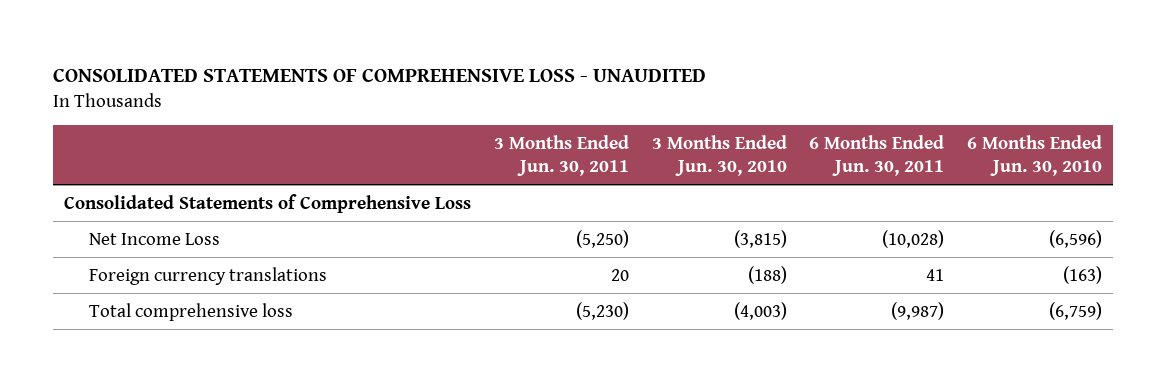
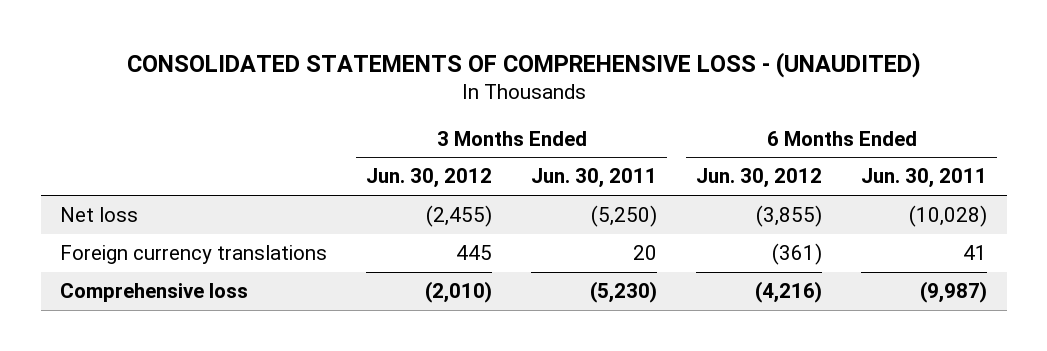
[53,68,707,82] CONSOLIDATED STATEMENTS OF COMPREHENSIVE LOSS - UNAUDITED -> [126,52,921,79] CONSOLIDATED STATEMENTS OF COMPREHENSIVE LOSS - (UNAUDITED)
[651,134,787,177] 3 Months Ended Jun. 30, 2010 -> none
[966,134,1102,177] 6 Months Ended Jun. 30, 2010 -> none
none -> [366,168,493,189] Jun. 30, 2012
none -> [696,168,823,189] Jun. 30, 2012
[64,193,472,213] Consolidated Statements of Comprehensive Loss -> none
[89,232,221,245] Net Income Loss -> [60,207,139,223] Net loss
[89,302,294,321] Total comprehensive loss -> [60,283,249,303] Comprehensive loss

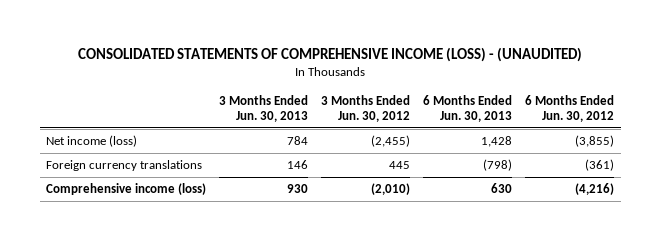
[126,52,921,79] CONSOLIDATED STATEMENTS OF COMPREHENSIVE LOSS - (UNAUDITED) -> [78,47,583,63] CONSOLIDATED STATEMENTS OF COMPREHENSIVE INCOME (LOSS) - (UNAUDITED)
[531,168,658,189] Jun. 30, 2011 -> none
[861,168,988,189] Jun. 30, 2011 -> none
none -> [219,95,309,122] 3 Months Ended Jun. 30, 2013
none -> [423,95,513,122] 6 Months Ended Jun. 30, 2013
[60,207,139,223] Net loss -> [46,135,138,148] Net income (loss)
[60,283,249,303] Comprehensive loss -> [46,183,207,196] Comprehensive income (loss)

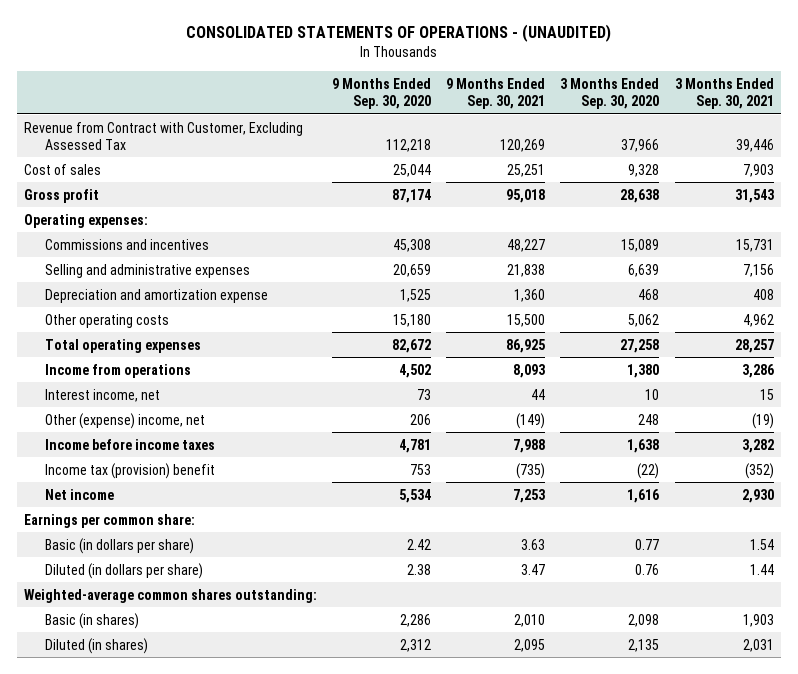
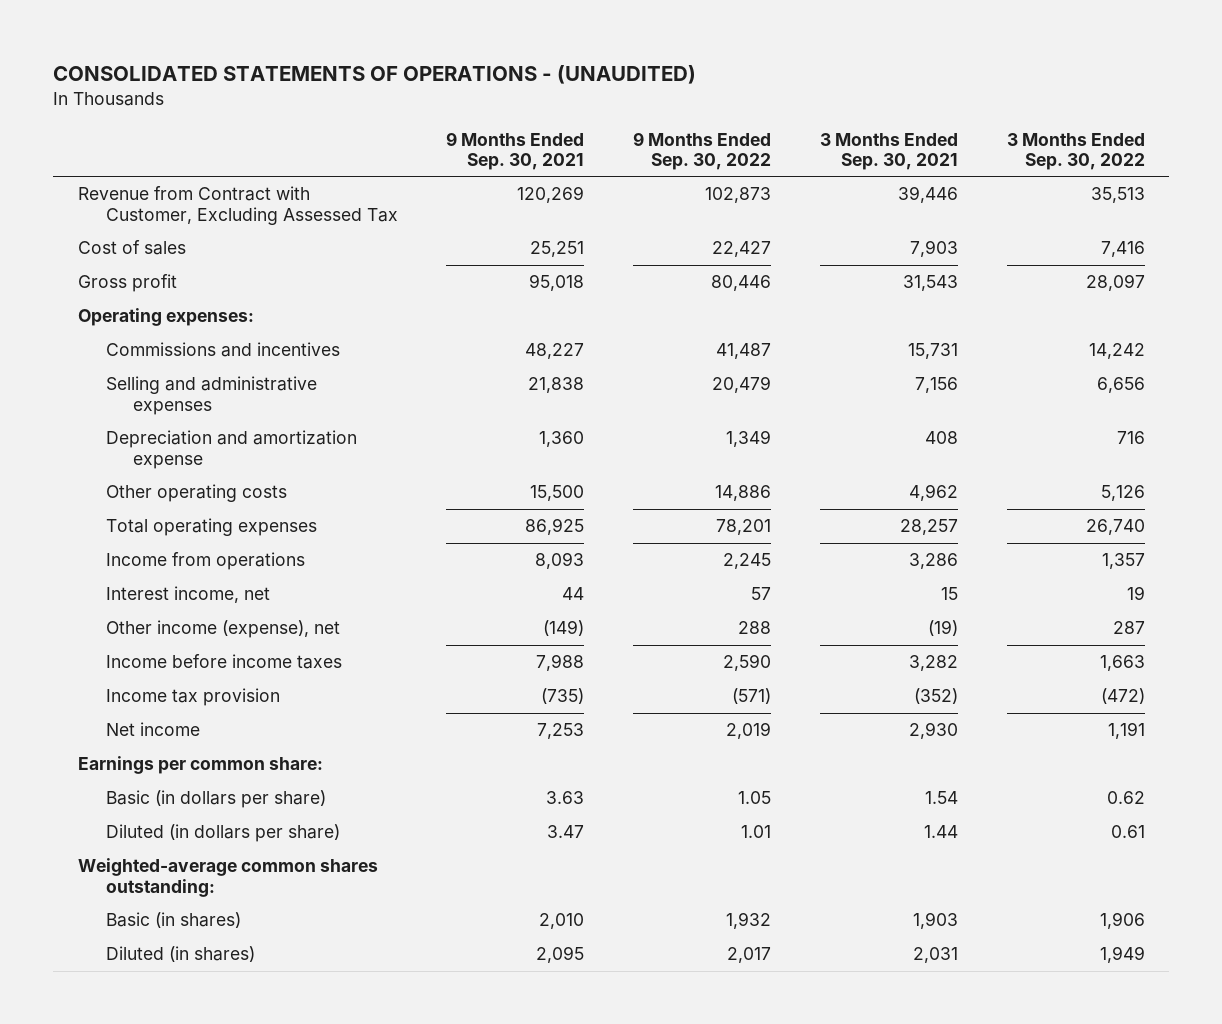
[332,77,432,109] 9 Months Ended Sep. 30, 2020 -> none
[560,77,660,109] 3 Months Ended Sep. 30, 2020 -> none
none -> [633,131,772,171] 9 Months Ended Sep. 30, 2022
none -> [1006,132,1145,171] 3 Months Ended Sep. 30, 2022
[45,412,206,429] Other (expense) income, net -> [105,620,340,639] Other income (expense), net
[45,462,216,479] Income tax (provision) benefit -> [105,688,280,707] Income tax provision

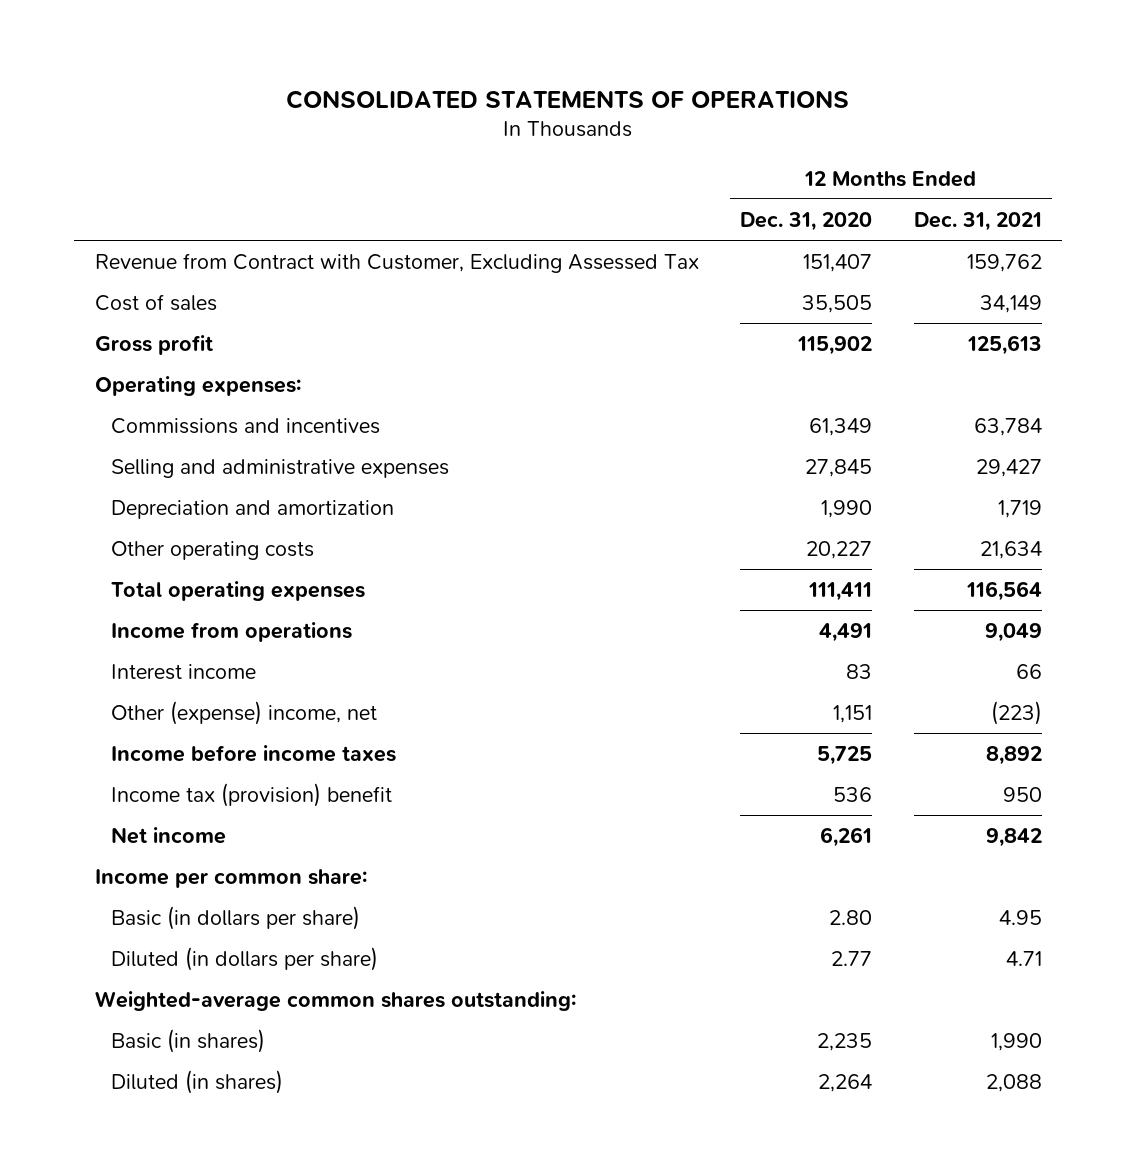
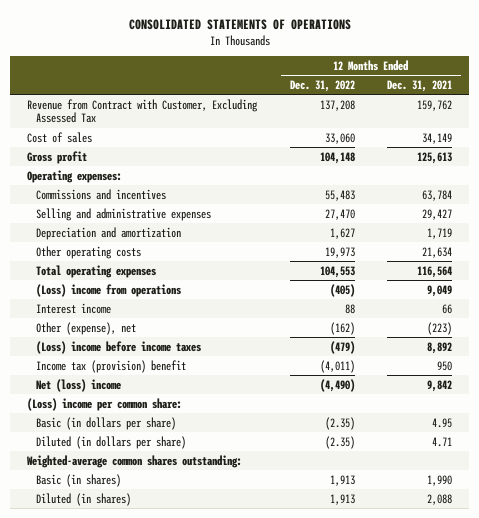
[740,211,873,231] Dec. 31, 2020 -> none
none -> [289,80,355,93] Dec. 31, 2022
[110,621,352,642] Income from operations -> [36,283,182,297] (Loss) income from operations
[110,700,377,725] Other (expense) income, net -> [36,321,137,335] Other (expense), net
[110,744,396,762] Income before income taxes -> [36,340,202,354] (Loss) income before income taxes
[110,826,226,844] Net income -> [36,378,122,392] Net (loss) income
[95,868,368,888] Income per common share: -> [26,397,182,411] (Loss) income per common share:

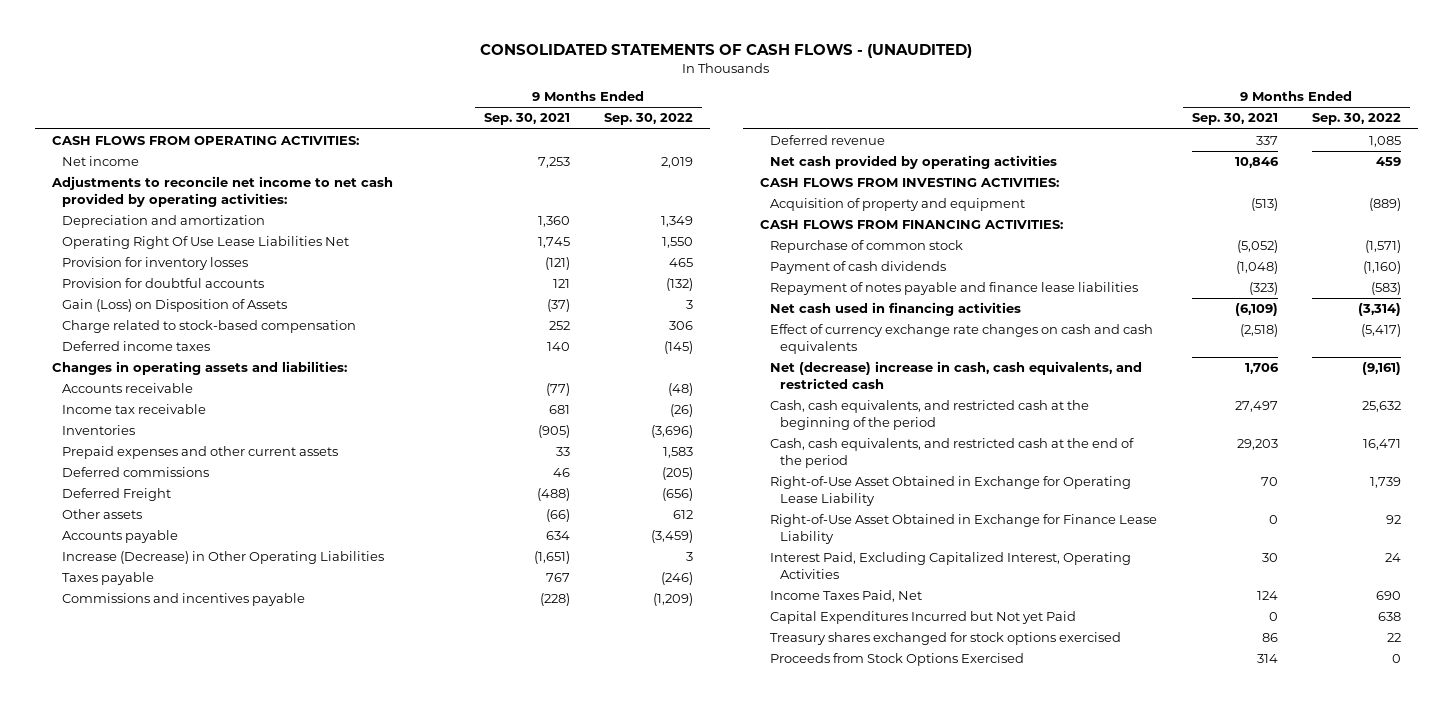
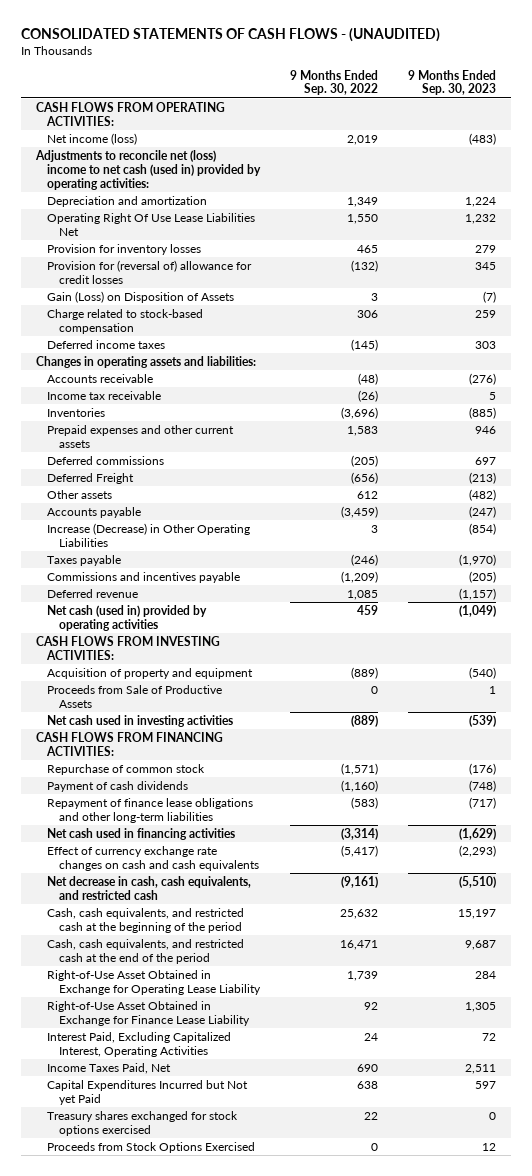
[483,113,570,126] Sep. 30, 2021 -> none
none -> [407,69,496,96] 9 Months Ended Sep. 30, 2023
[62,156,140,167] Net income -> [47,132,138,145] Net income (loss)
[50,176,393,207] Adjustments to reconcile net income to net cash provided by operating activities: -> [35,149,262,190] Adjustments to reconcile net (loss) income to net cash (used in) provided by operating activities:
[62,278,265,289] Provision for doubtful accounts -> [47,259,253,284] Provision for (reversal of) allowance for credit losses
[770,155,1058,170] Net cash provided by operating activities -> [47,604,208,631] Net cash (used in) provided by operating activities
none -> [47,684,223,708] Proceeds from Sale of Productive Assets
none -> [47,714,234,727] Net cash used in investing activities
[770,282,1139,296] Repayment of notes payable and finance lease liabilities -> [47,797,254,823] Repayment of finance lease obligations and other long-term liabilities
[770,361,1143,389] Net (decrease) increase in cash, cash equivalents, and restricted cash -> [47,875,252,900] Net decrease in cash, cash equivalents, and restricted cash

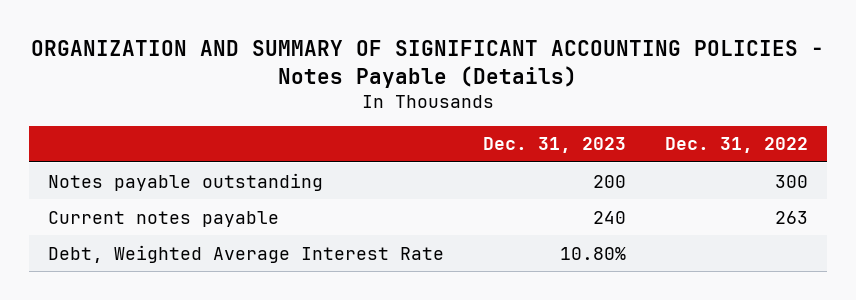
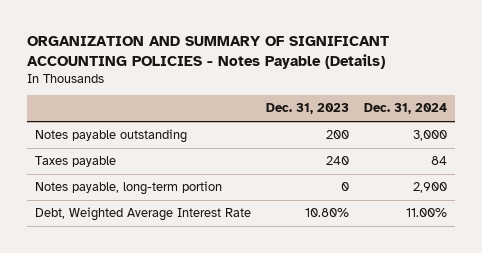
[664,137,808,154] Dec. 31, 2022 -> none
none -> [364,103,448,115] Dec. 31, 2024
[48,210,280,227] Current notes payable -> [34,156,116,168] Taxes payable
none -> [34,181,222,196] Notes payable, long-term portion

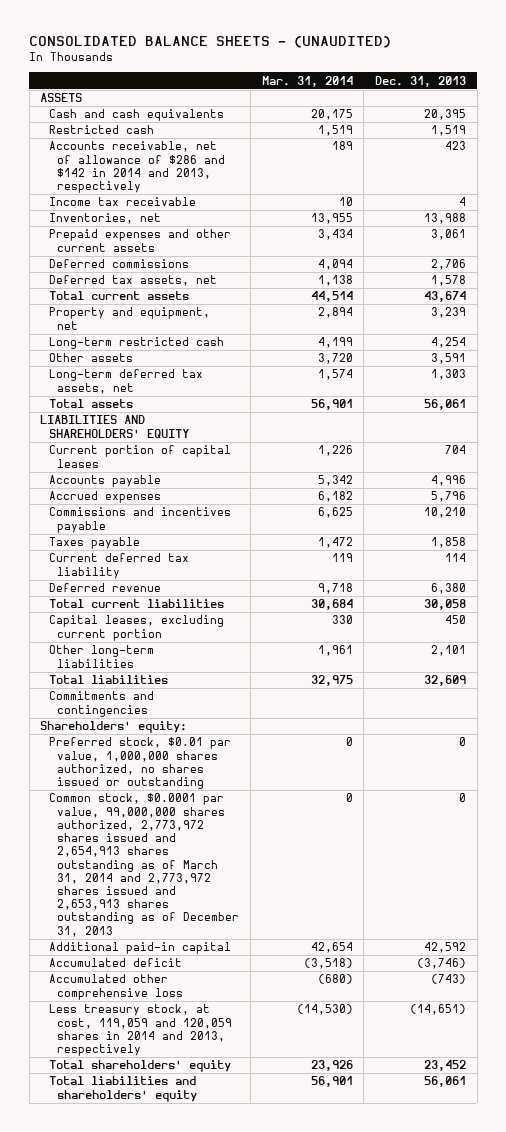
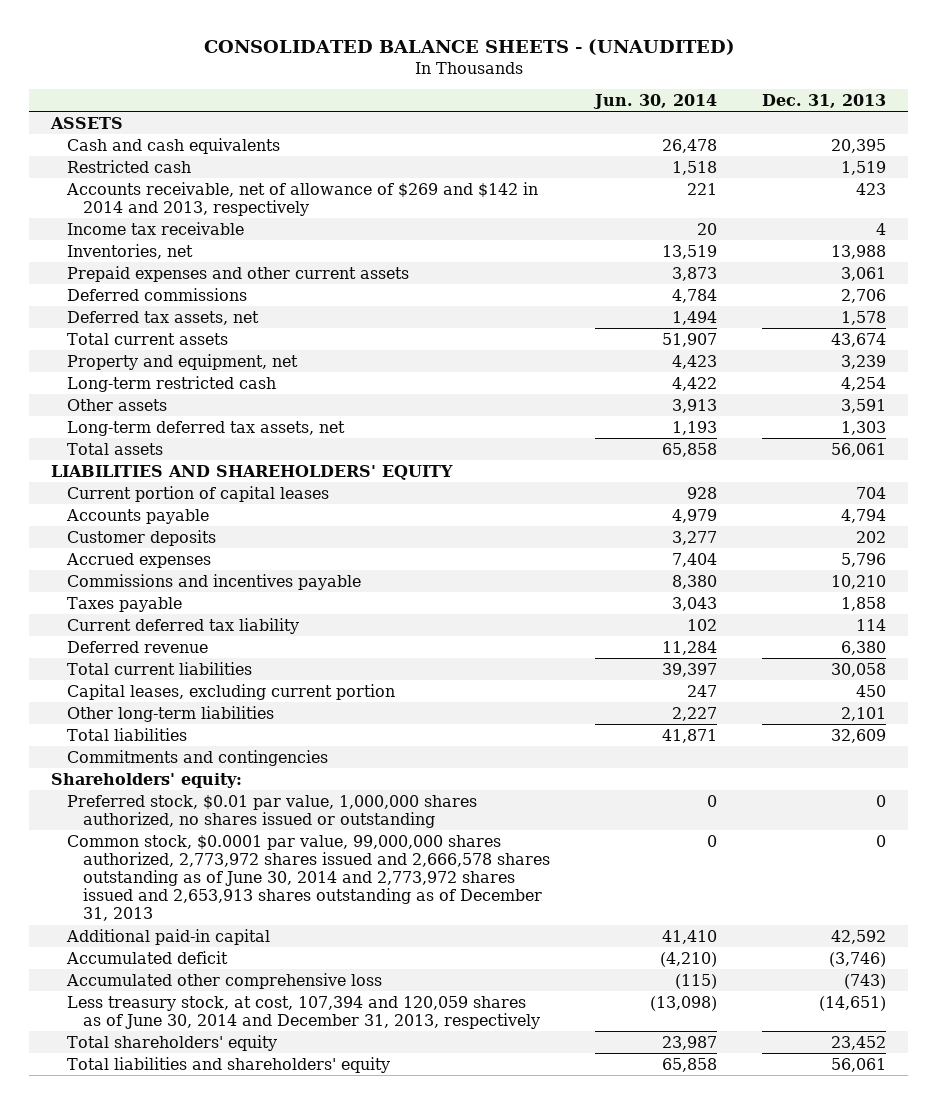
[261,75,353,87] Mar. 31, 2014 -> none
none -> [592,93,717,109] Jun. 30, 2014
[48,141,226,194] Accounts receivable, net of allowance of $286 and $142 in 2014 and 2013, respectively -> [66,181,539,216] Accounts receivable, net of allowance of $269 and $142 in 2014 and 2013, respectively
[431,475,467,487] 4,996 -> [840,508,886,523] 4,794
none -> [67,529,217,546] Customer deposits
[48,793,240,937] Common stock, $0.0001 par value, 99,000,000 shares authorized, 2,773,972 shares issued and 2,654,913 shares outstanding as of March 31, 2014 and 2,773,972 shares issued and 2,653,913 shares outstanding as of December 31, 2013 -> [67,834,551,922] Common stock, $0.0001 par value, 99,000,000 shares authorized, 2,773,972 shares issued and 2,666,578 shares outstanding as of June 30, 2014 and 2,773,972 shares issued and 2,653,913 shares outstanding as of December 31, 2013
[48,1004,233,1057] Less treasury stock, at cost, 119,059 and 120,059 shares in 2014 and 2013, respectively -> [67,995,541,1029] Less treasury stock, at cost, 107,394 and 120,059 shares as of June 30, 2014 and December 31, 2013, respectively

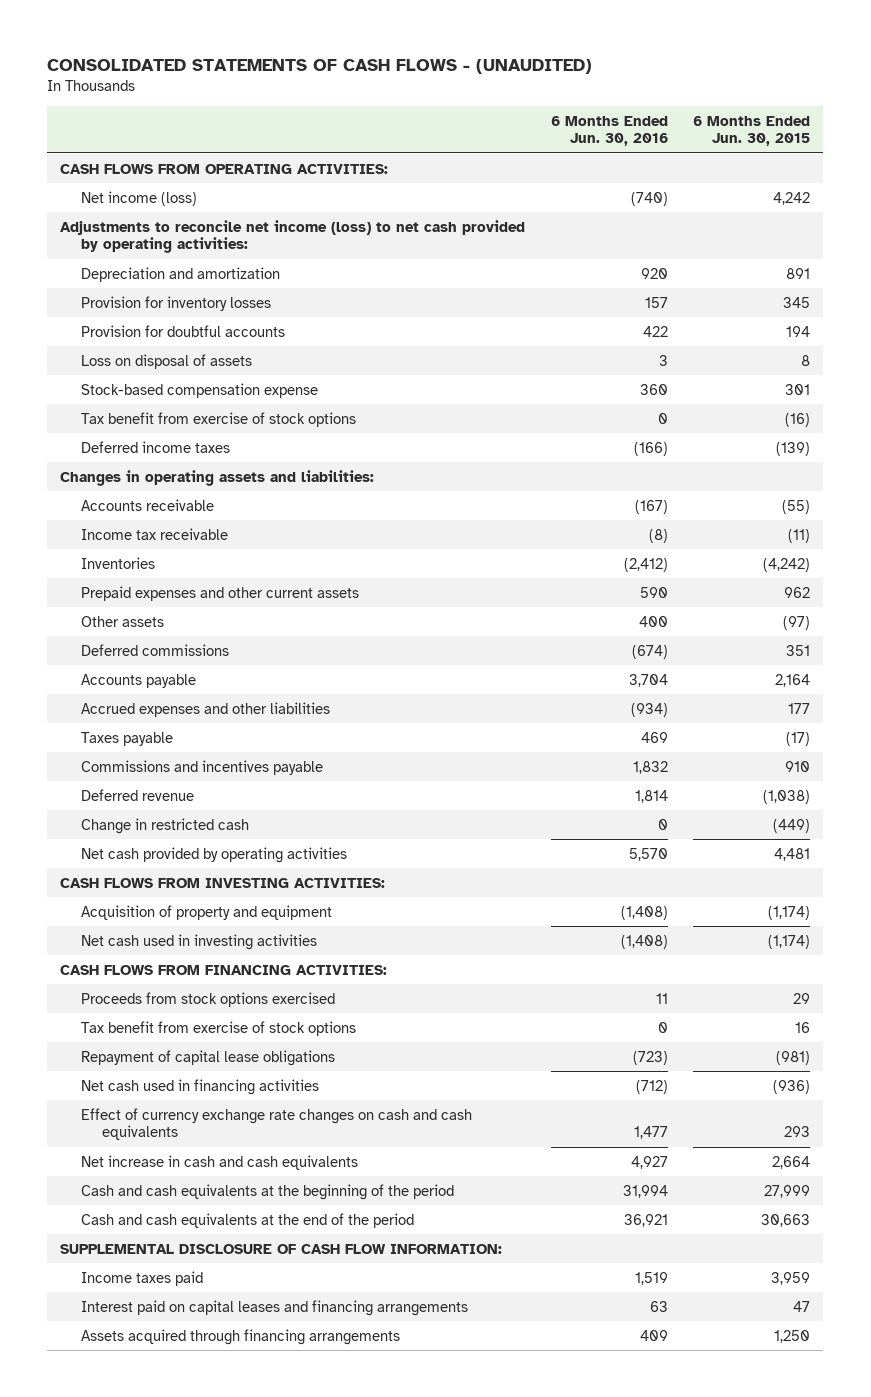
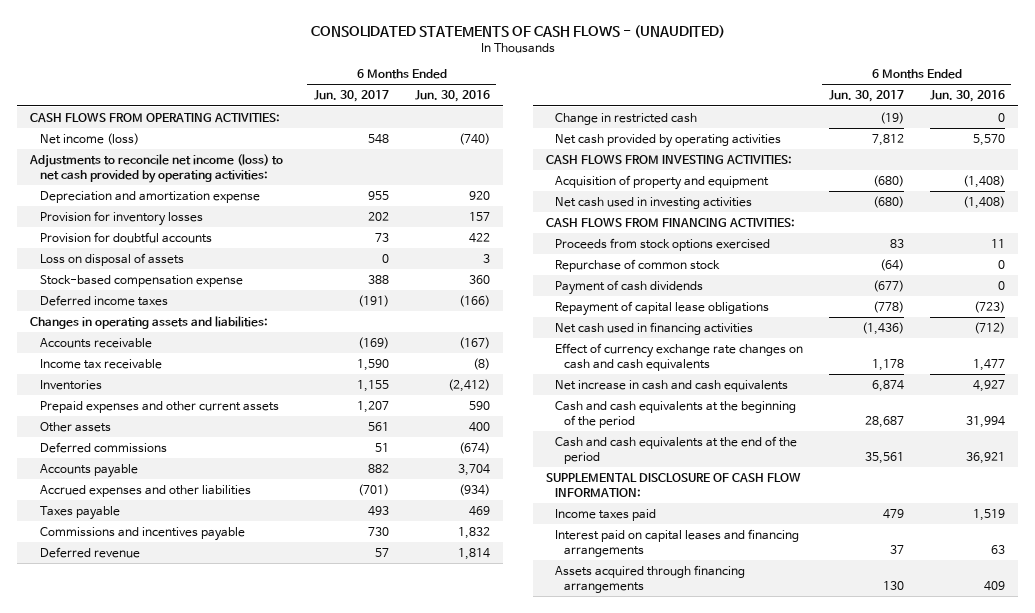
[693,115,811,147] 6 Months Ended Jun. 30, 2015 -> none
none -> [313,90,389,103] Jun. 30, 2017
[80,266,280,282] Depreciation and amortization -> [39,190,260,203] Depreciation and amortization expense
[80,411,356,427] Tax benefit from exercise of stock options -> none
[80,1020,356,1036] Tax benefit from exercise of stock options -> none
none -> [554,258,720,272] Repurchase of common stock
none -> [554,279,703,295] Payment of cash dividends

